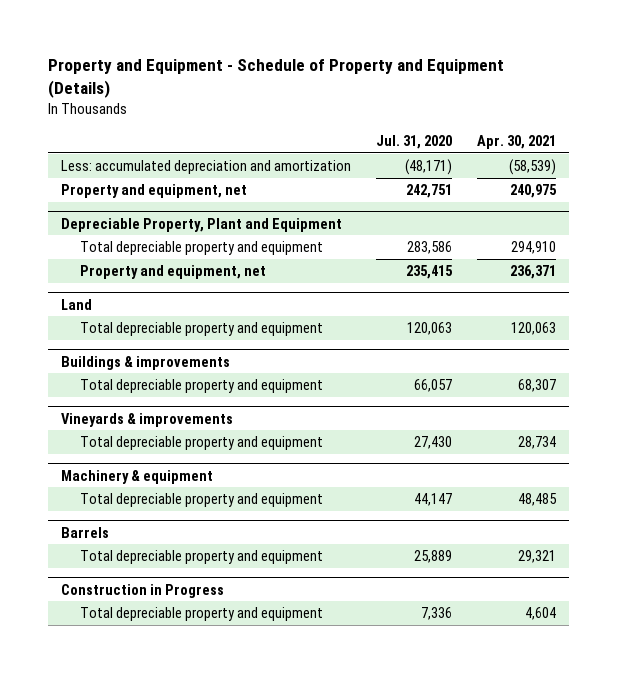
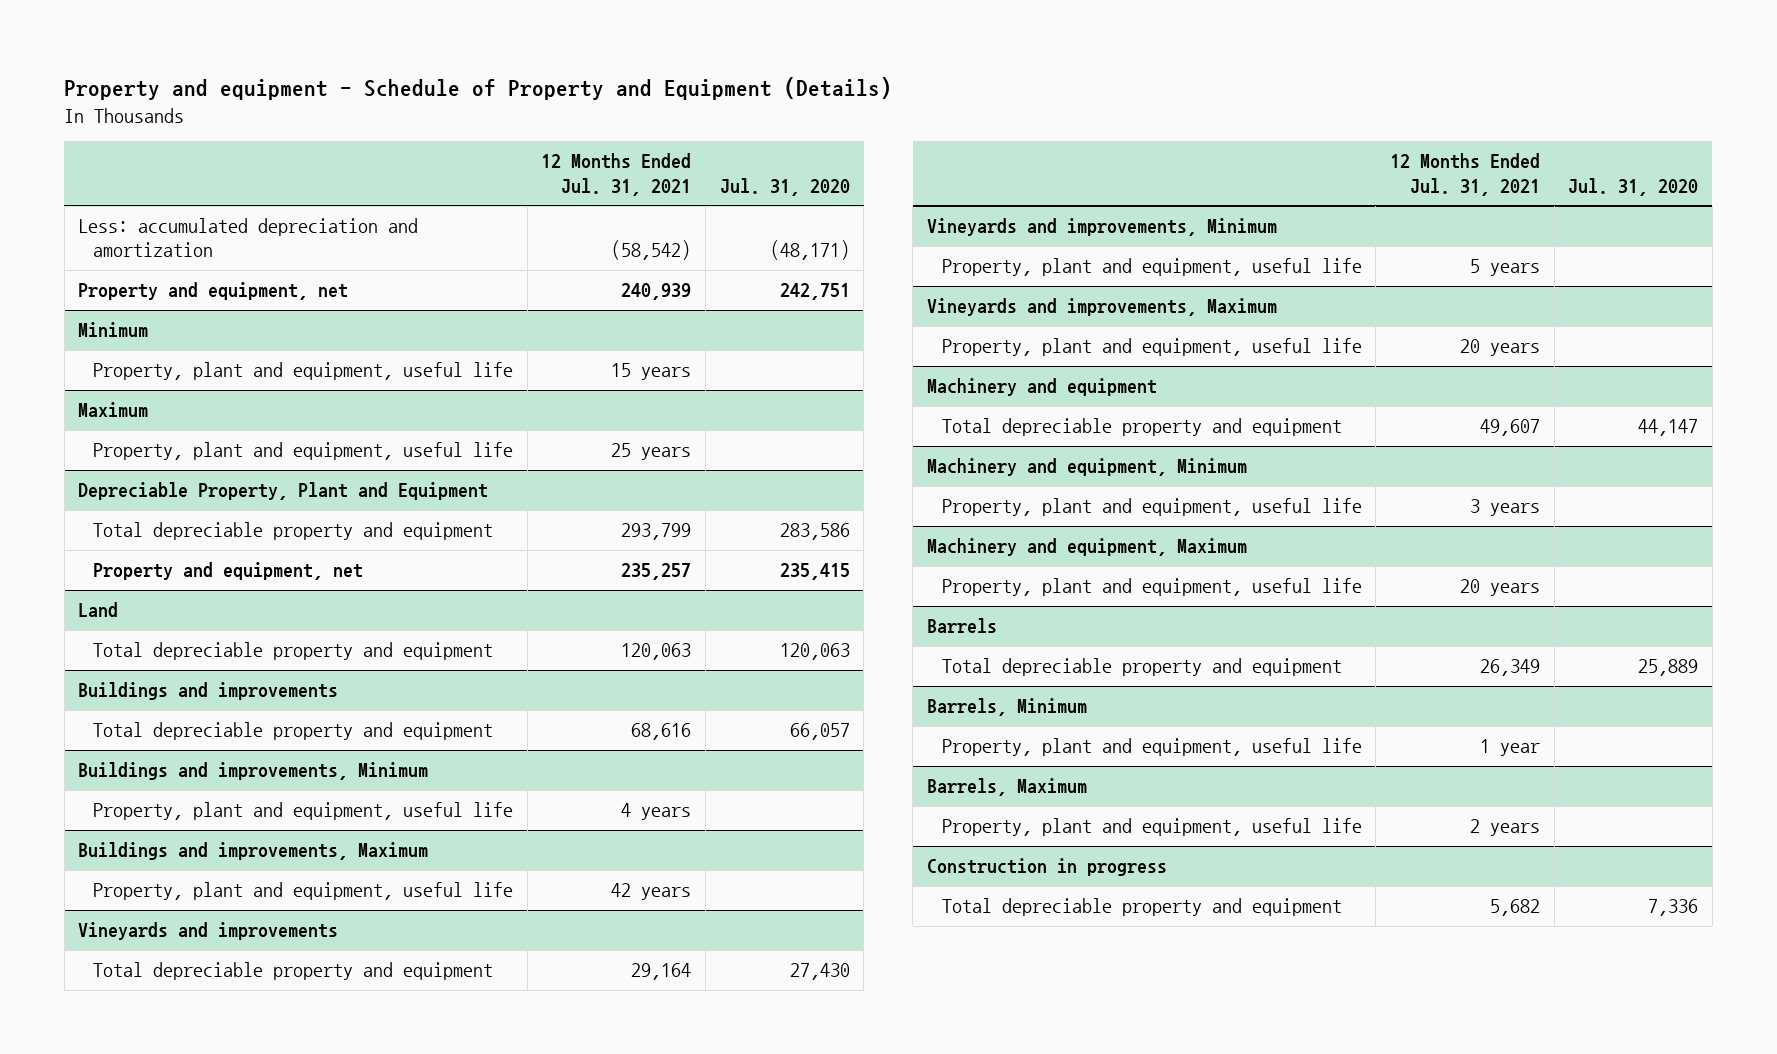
[48,58,505,98] Property and Equipment - Schedule of Property and Equipment (Details) -> [64,76,893,100] Property and equipment - Schedule of Property and Equipment (Details)
[477,134,557,149] Apr. 30, 2021 -> none
none -> [541,153,692,196] 12 Months Ended Jul. 31, 2021
none -> [78,322,149,338] Minimum
none -> [93,362,514,381] Property, plant and equipment, useful life
none -> [78,402,149,418] Maximum
none -> [93,442,514,461] Property, plant and equipment, useful life
[60,355,230,370] Buildings & improvements -> [78,682,339,701] Buildings and improvements
none -> [78,762,429,781] Buildings and improvements, Minimum
none -> [93,802,514,821] Property, plant and equipment, useful life
none -> [78,842,429,861] Buildings and improvements, Maximum
none -> [93,882,514,901] Property, plant and equipment, useful life
[60,412,233,427] Vineyards & improvements -> [78,922,339,941] Vineyards and improvements
none -> [927,218,1278,237] Vineyards and improvements, Minimum
none -> [941,258,1362,277] Property, plant and equipment, useful life
none -> [927,298,1278,317] Vineyards and improvements, Maximum
none -> [941,338,1362,357] Property, plant and equipment, useful life
[60,469,213,484] Machinery & equipment -> [927,378,1158,397] Machinery and equipment
none -> [927,458,1248,477] Machinery and equipment, Minimum
none -> [941,498,1362,517] Property, plant and equipment, useful life
none -> [927,538,1248,557] Machinery and equipment, Maximum
none -> [941,578,1362,597] Property, plant and equipment, useful life
none -> [927,698,1088,717] Barrels, Minimum
none -> [941,738,1362,757] Property, plant and equipment, useful life
none -> [927,778,1088,797] Barrels, Maximum
none -> [941,818,1362,837] Property, plant and equipment, useful life
[60,583,224,598] Construction in Progress -> [927,858,1168,877] Construction in progress

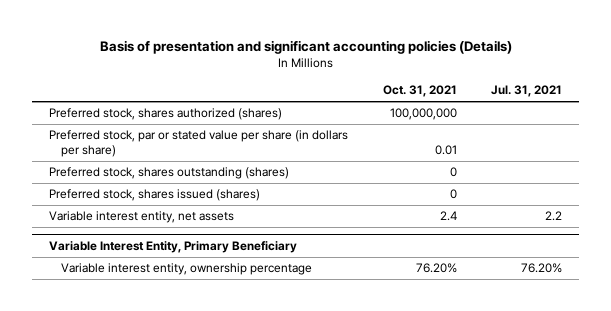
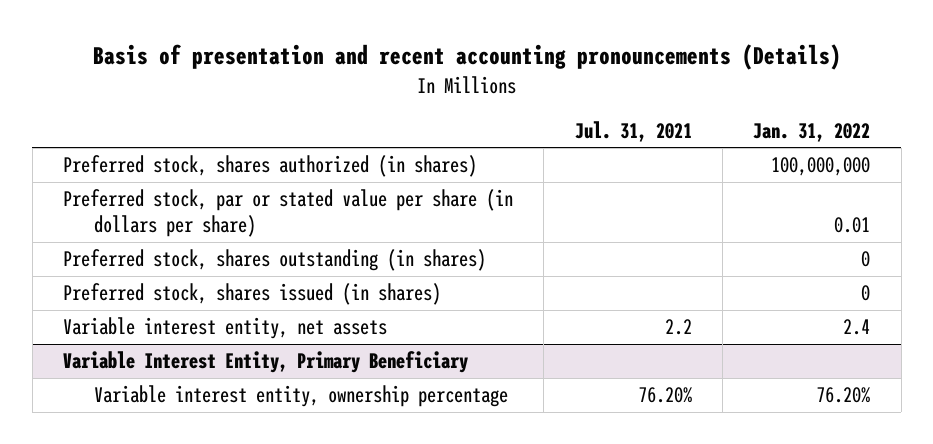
[99,39,512,54] Basis of presentation and significant accounting policies (Details) -> [92,44,841,71] Basis of presentation and recent accounting pronouncements (Details)
[382,85,457,98] Oct. 31, 2021 -> none
none -> [753,122,871,142] Jan. 31, 2022
[49,108,283,121] Preferred stock, shares authorized (shares) -> [62,155,477,178] Preferred stock, shares authorized (in shares)
[49,167,290,180] Preferred stock, shares outstanding (shares) -> [62,249,486,272] Preferred stock, shares outstanding (in shares)
[49,189,261,202] Preferred stock, shares issued (shares) -> [62,283,441,306] Preferred stock, shares issued (in shares)

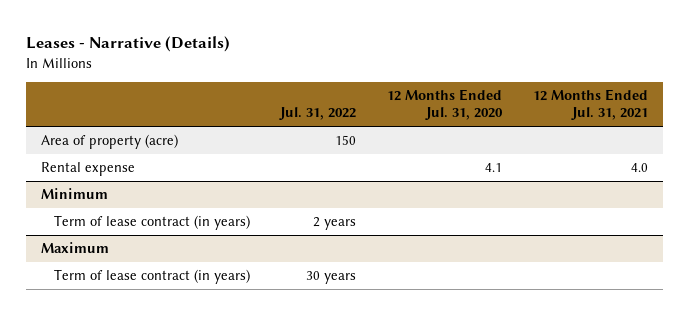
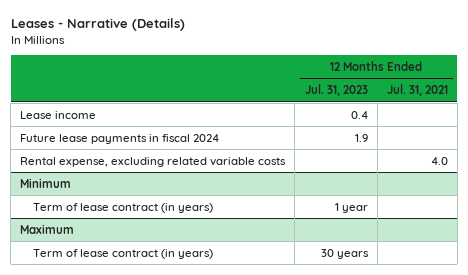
[279,107,357,121] Jul. 31, 2022 -> none
[386,88,503,121] 12 Months Ended Jul. 31, 2020 -> none
none -> [304,84,368,97] Jul. 31, 2023
[41,134,179,150] Area of property (acre) -> none
none -> [20,110,97,119] Lease income
none -> [20,133,220,144] Future lease payments in fiscal 2024
[41,162,136,177] Rental expense -> [20,156,287,167] Rental expense, excluding related variable costs

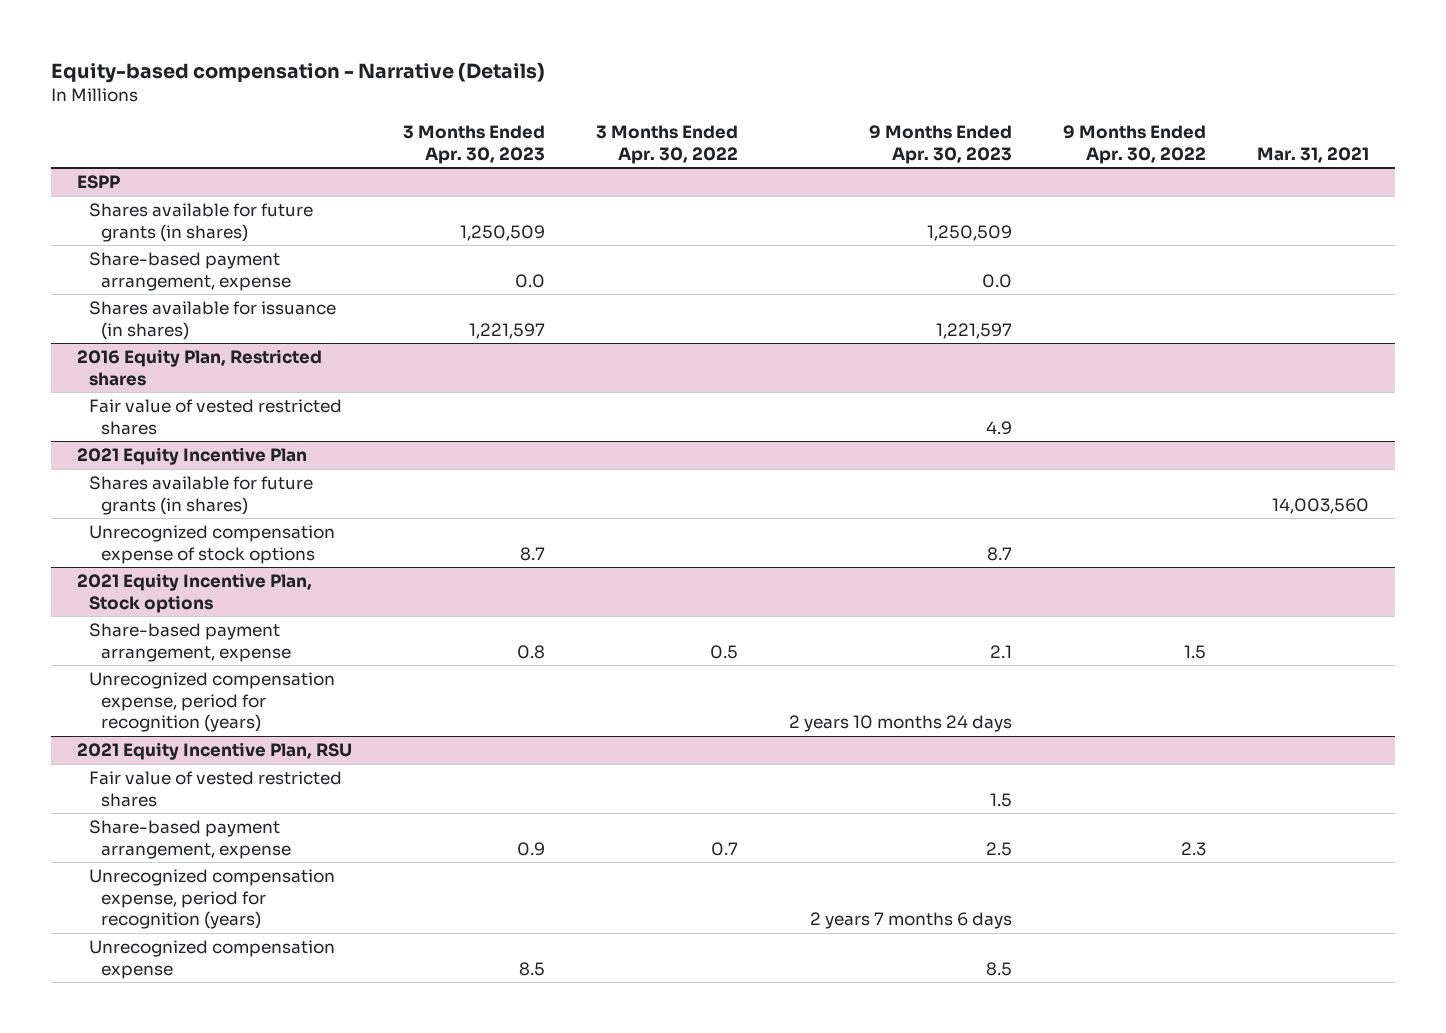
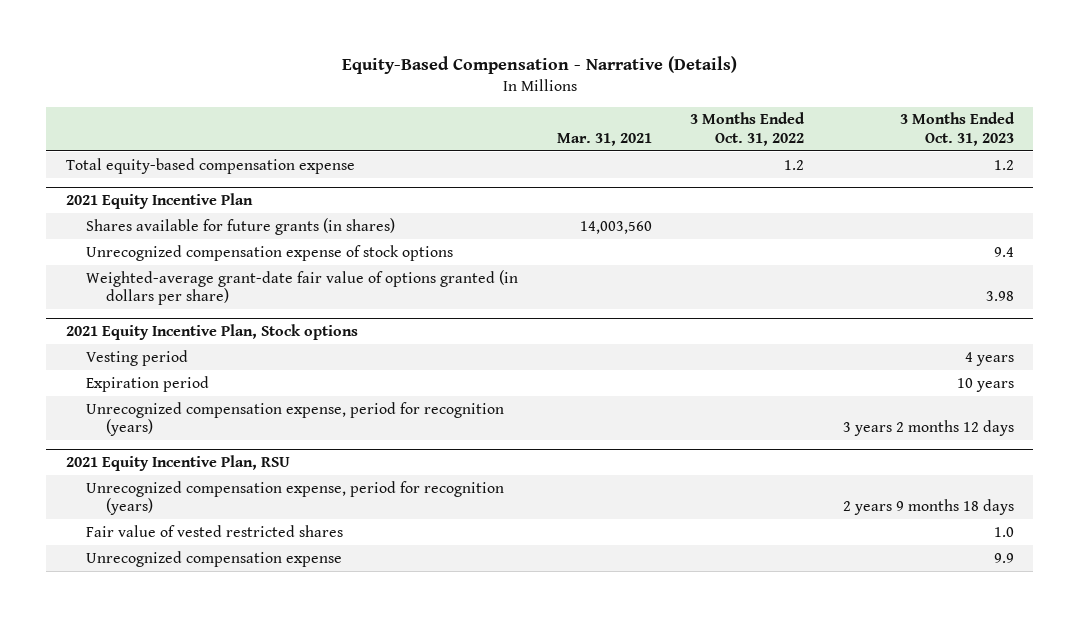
[51,61,546,83] Equity-based compensation - Narrative (Details) -> [341,56,737,75] Equity-Based Compensation - Narrative (Details)
[402,125,545,164] 3 Months Ended Apr. 30, 2023 -> none
[595,125,738,164] 3 Months Ended Apr. 30, 2022 -> none
[869,125,1013,164] 9 Months Ended Apr. 30, 2023 -> none
[1063,125,1207,164] 9 Months Ended Apr. 30, 2022 -> none
none -> [690,112,806,146] 3 Months Ended Oct. 31, 2022
none -> [899,112,1015,146] 3 Months Ended Oct. 31, 2023
[76,175,120,190] ESPP -> none
[88,203,313,242] Shares available for future grants (in shares) -> none
[88,252,292,291] Share-based payment arrangement, expense -> none
[88,301,336,340] Shares available for issuance (in shares) -> none
[76,349,322,386] 2016 Equity Plan, Restricted shares -> none
[88,399,342,435] Fair value of vested restricted shares -> none
none -> [65,157,355,174] Total equity-based compensation expense
none -> [85,269,518,305] Weighted-average grant-date fair value of options granted (in dollars per share)
[88,623,292,662] Share-based payment arrangement, expense -> none
none -> [85,349,188,366] Vesting period
none -> [85,375,209,392] Expiration period
[88,820,292,859] Share-based payment arrangement, expense -> none
[88,771,342,807] Fair value of vested restricted shares -> [85,524,343,537] Fair value of vested restricted shares

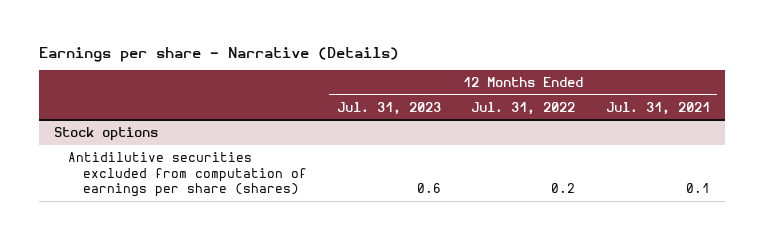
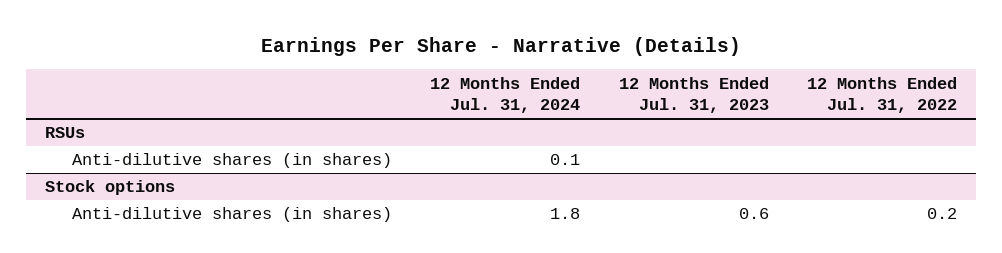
[38,46,399,62] Earnings per share - Narrative (Details) -> [260,37,741,57] Earnings Per Share - Narrative (Details)
[605,101,710,115] Jul. 31, 2021 -> none
none -> [430,76,581,114] 12 Months Ended Jul. 31, 2024
none -> [44,127,85,139] RSUs
none -> [71,153,392,169] Anti-dilutive shares (in shares)
[68,152,307,198] Antidilutive securities excluded from computation of earnings per share (shares) -> [71,207,392,223] Anti-dilutive shares (in shares)

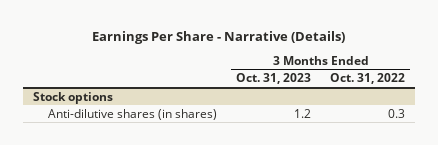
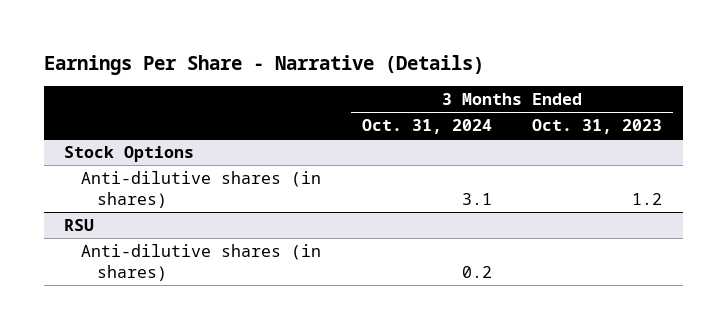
[330,73,406,85] Oct. 31, 2022 -> none
none -> [361,119,492,135] Oct. 31, 2024
[32,91,113,104] Stock options -> [64,145,195,162] Stock Options
none -> [64,218,95,231] RSU
none -> [80,243,321,282] Anti-dilutive shares (in shares)

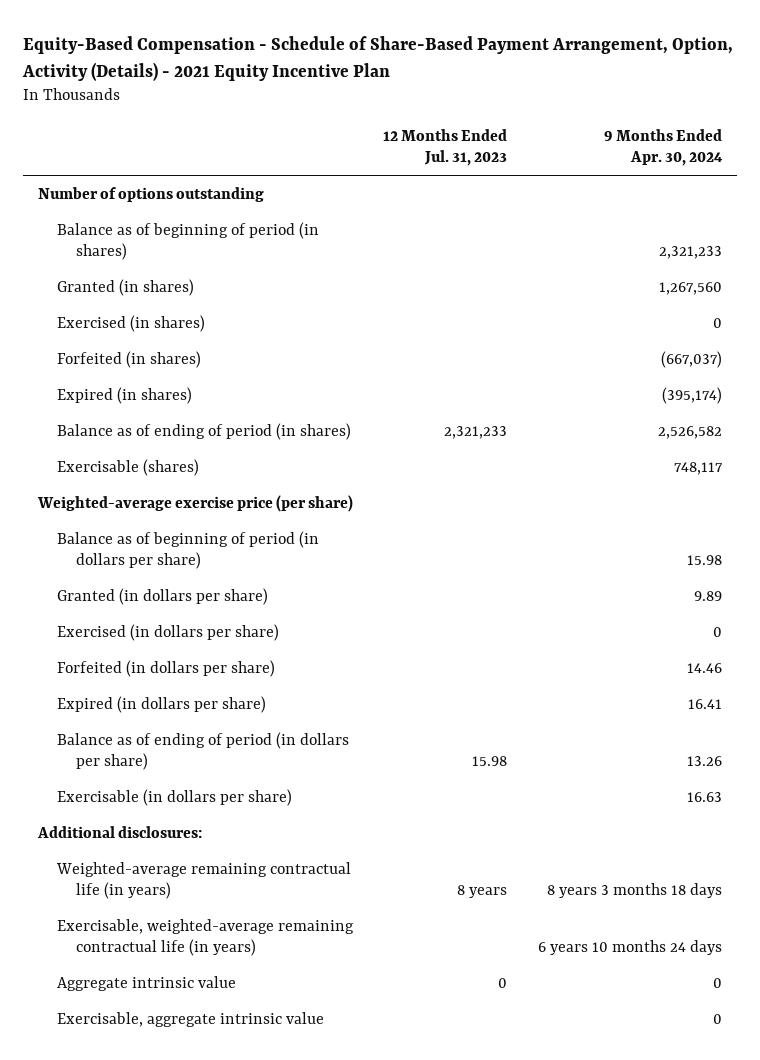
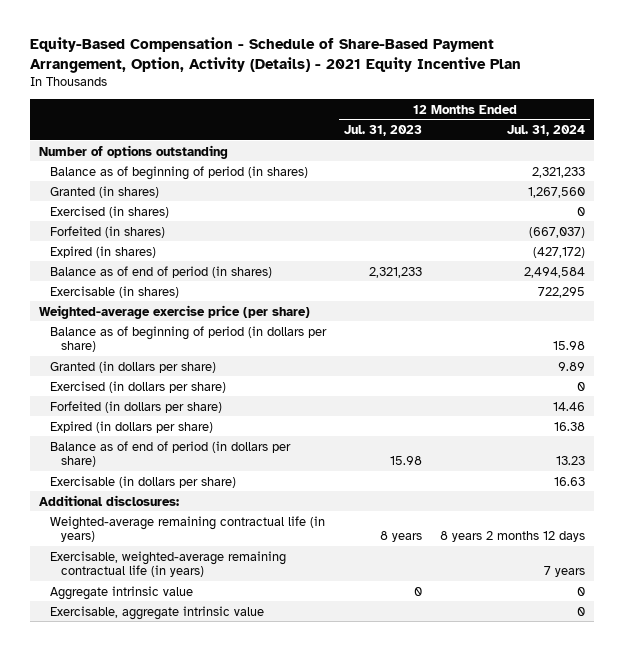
[603,128,723,167] 9 Months Ended Apr. 30, 2024 -> none
none -> [507,125,586,137] Jul. 31, 2024
[56,422,351,440] Balance as of ending of period (in shares) -> [49,265,272,278] Balance as of end of period (in shares)
[56,458,199,476] Exercisable (shares) -> [49,285,179,298] Exercisable (in shares)
[56,731,349,771] Balance as of ending of period (in dollars per share) -> [49,440,291,468] Balance as of end of period (in dollars per share)

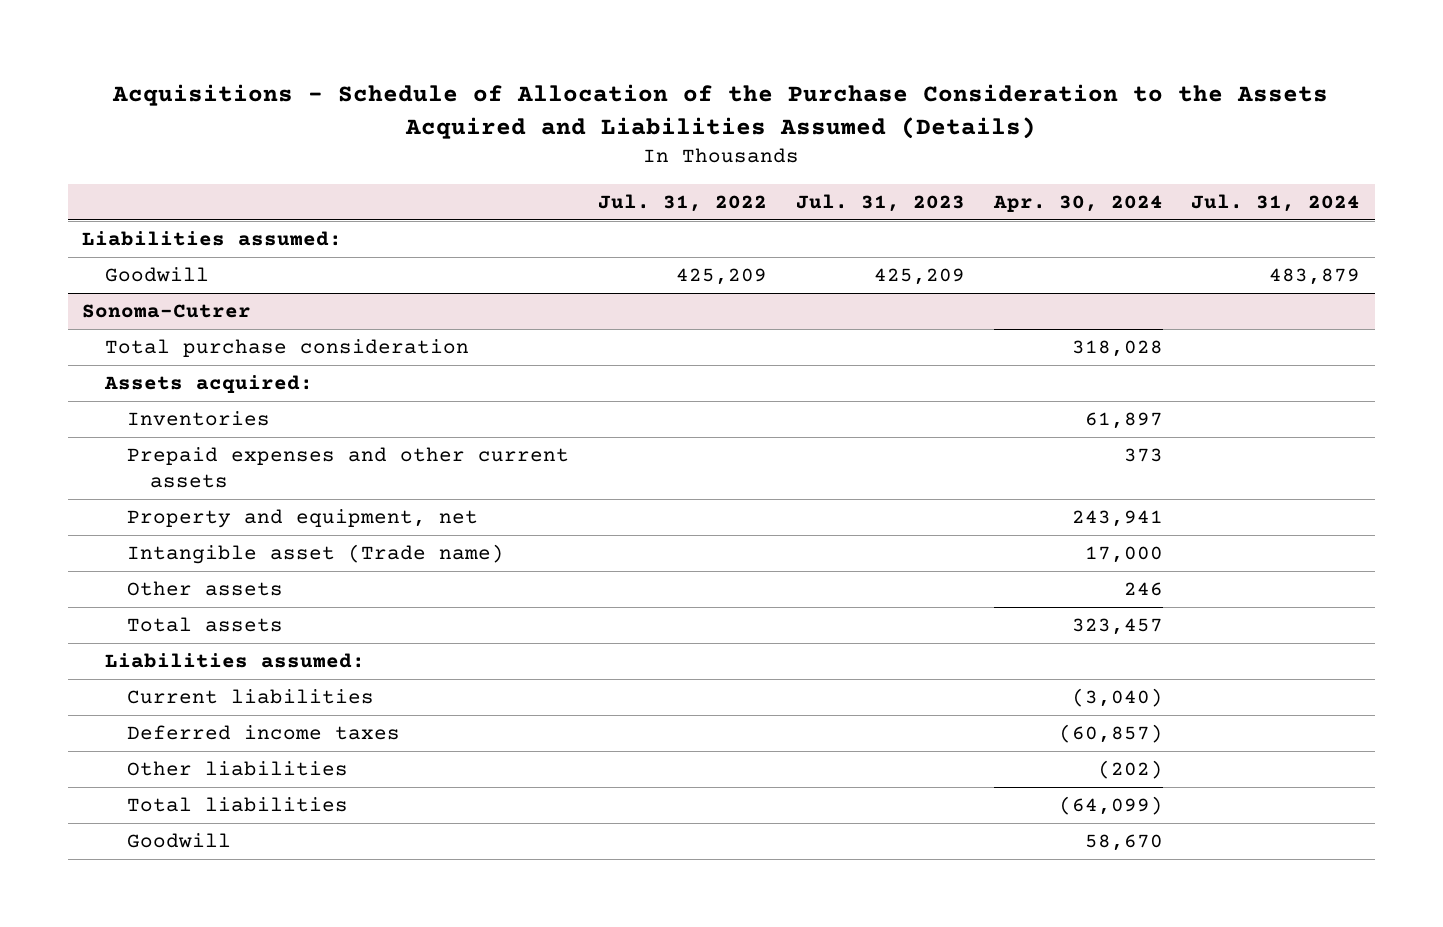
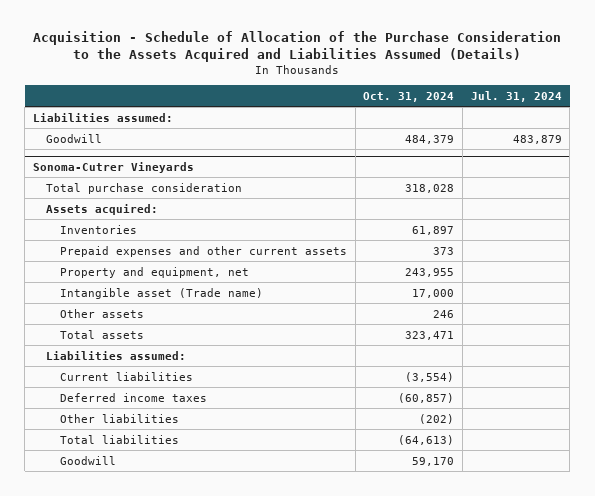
[112,83,1329,139] Acquisitions - Schedule of Allocation of the Purchase Consideration to the Assets Acquired and Liabilities Assumed (Details) -> [33,30,562,63] Acquisition - Schedule of Allocation of the Purchase Consideration to the Assets Acquired and Liabilities Assumed (Details)
[598,193,768,212] Jul. 31, 2022 -> none
[795,193,965,212] Jul. 31, 2023 -> none
[992,194,1163,212] Apr. 30, 2024 -> none
none -> [363,91,455,102] Oct. 31, 2024
[82,304,252,319] Sonoma-Cutrer -> [32,161,194,173] Sonoma-Cutrer Vineyards

